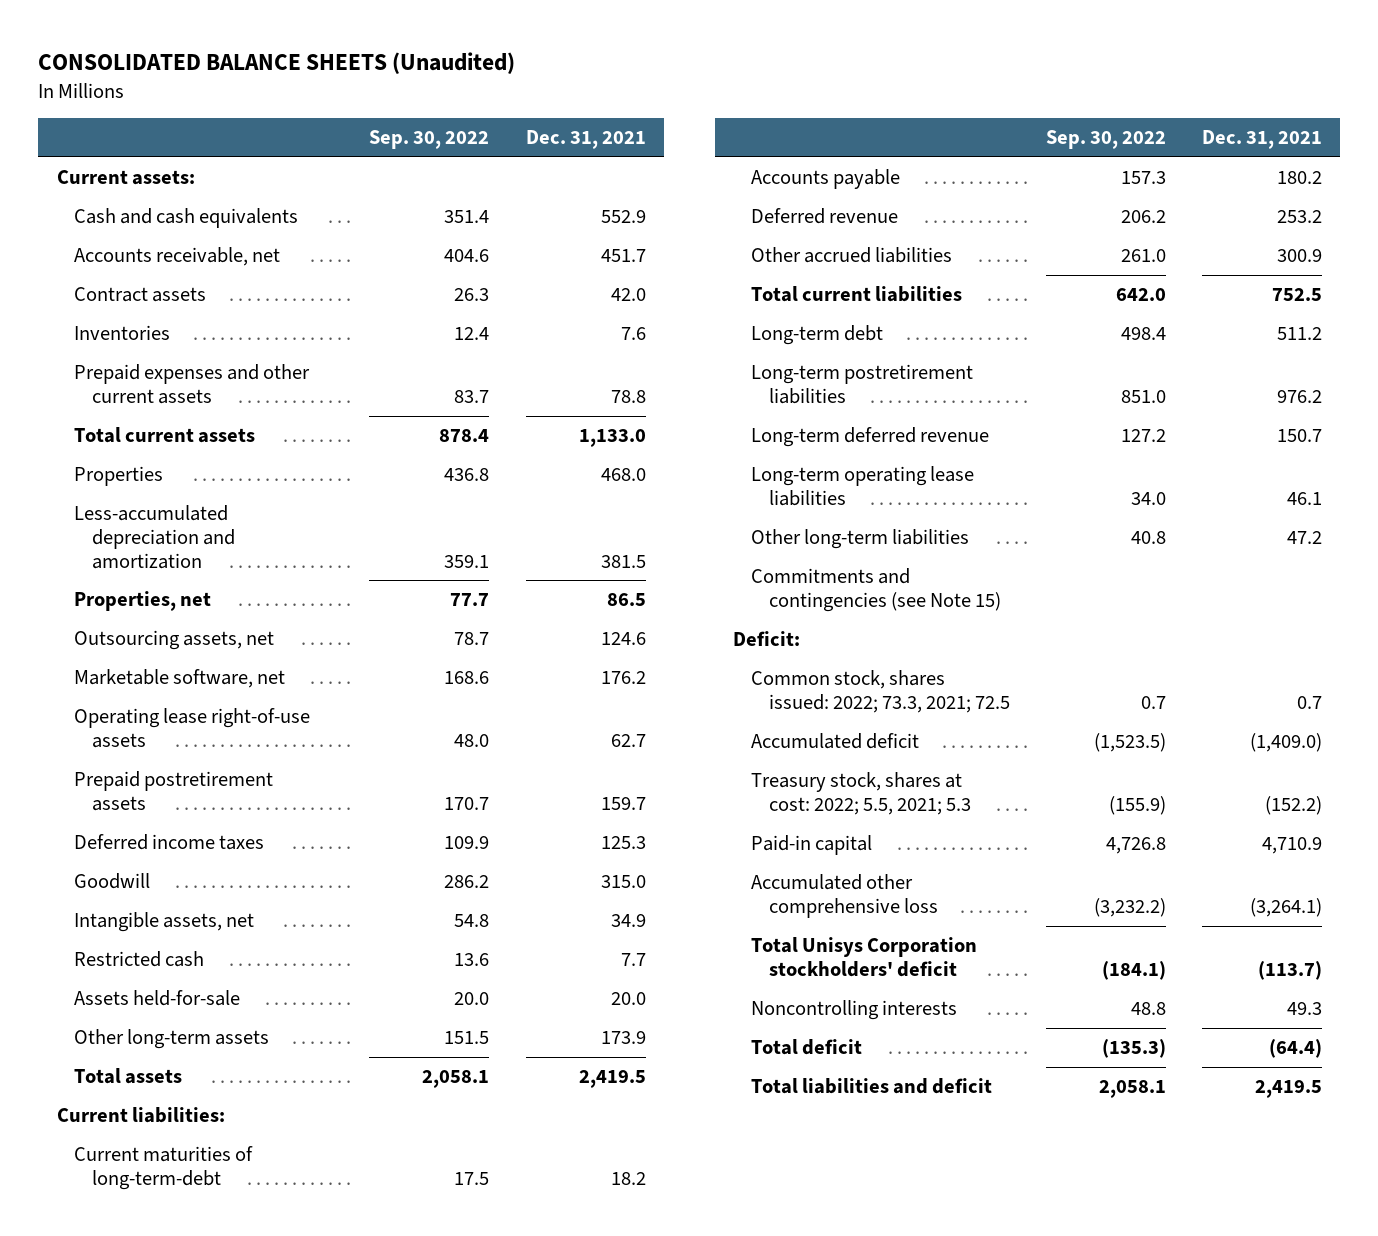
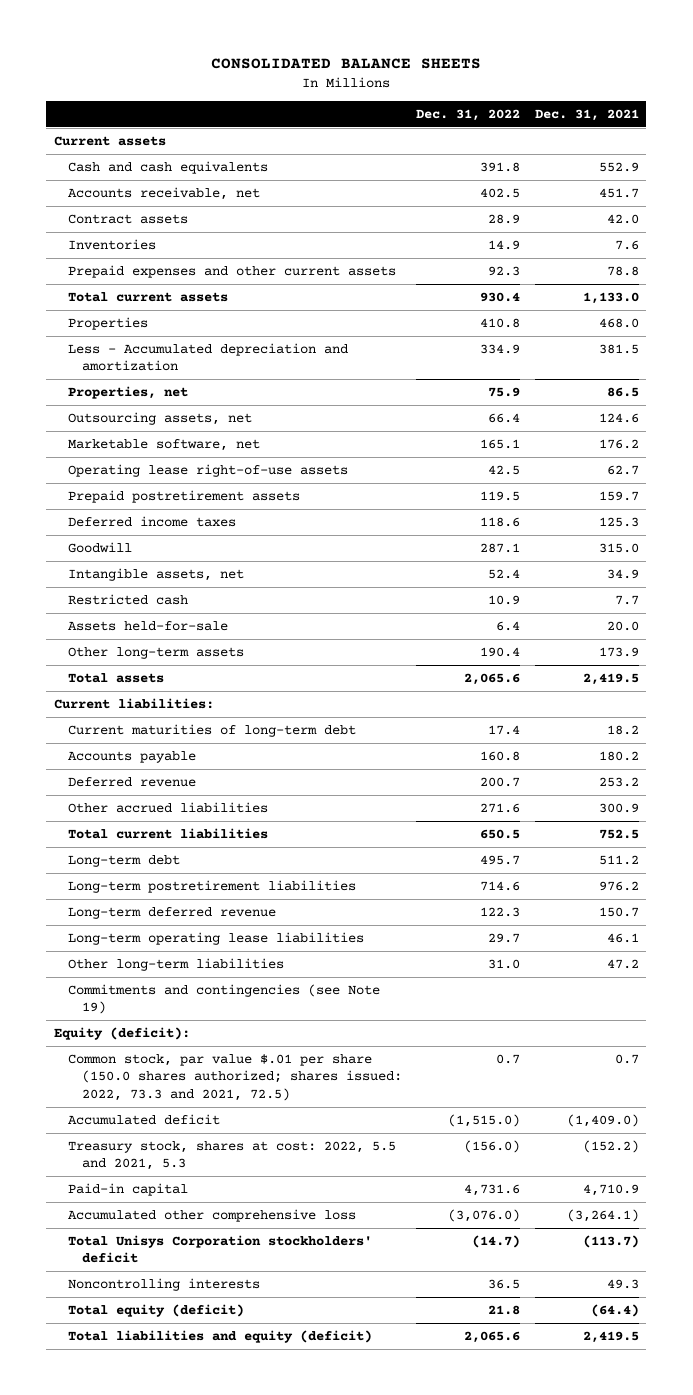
[38,52,516,75] CONSOLIDATED BALANCE SHEETS (Unaudited) -> [211,58,482,70] CONSOLIDATED BALANCE SHEETS
[369,130,490,150] Sep. 30, 2022 -> none
none -> [416,108,521,121] Dec. 31, 2022
[56,170,195,186] Current assets: -> [53,135,166,146] Current assets
[74,505,236,569] Less-accumulated depreciation and amortization -> [67,342,348,372] Less - Accumulated depreciation and amortization
[74,1146,254,1190] Current maturities of long-term-debt -> [67,723,356,737] Current maturities of long-term debt
[750,568,1001,612] Commitments and contingencies (see Note 15) -> [67,983,380,1015] Commitments and contingencies (see Note 19)
[732,631,800,647] Deficit: -> [53,1026,190,1040] Equity (deficit):
[750,670,1010,713] Common stock, shares issued: 2022; 73.3, 2021; 72.5 -> [67,1053,402,1102] Common stock, par value $.01 per share (150.0 shares authorized; shares issued: 2022, 73.3 and 2021, 72.5)
[750,772,971,815] Treasury stock, shares at cost: 2022; 5.5, 2021; 5.3 -> [67,1140,396,1171] Treasury stock, shares at cost: 2022, 5.5 and 2021, 5.3
[750,1039,862,1056] Total deficit -> [67,1303,244,1317] Total equity (deficit)
[750,1078,992,1095] Total liabilities and deficit -> [67,1329,372,1343] Total liabilities and equity (deficit)

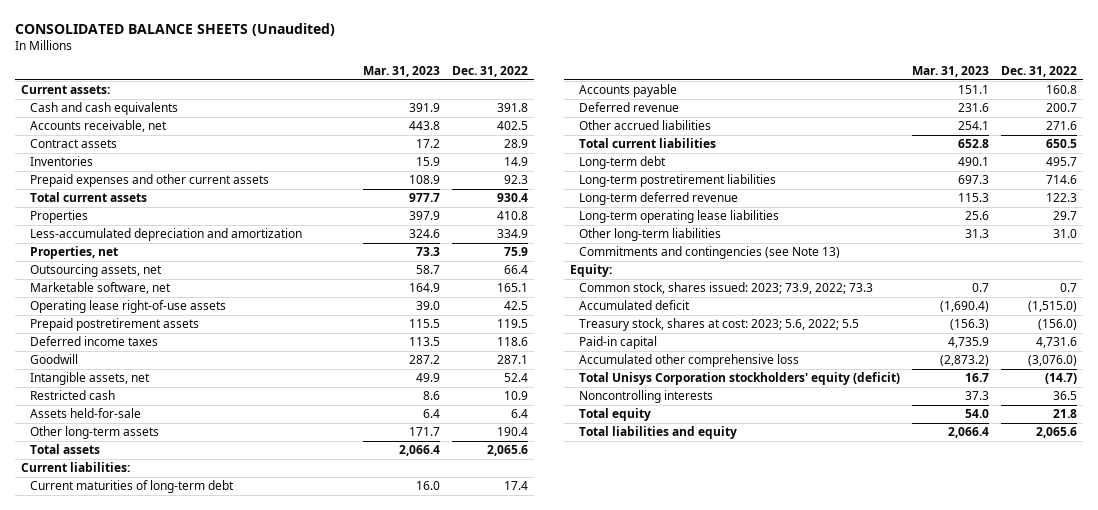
[211,58,482,70] CONSOLIDATED BALANCE SHEETS -> [14,22,335,36] CONSOLIDATED BALANCE SHEETS (Unaudited)
[534,108,639,121] Dec. 31, 2021 -> none
none -> [362,66,440,78] Mar. 31, 2023
[53,135,166,146] Current assets -> [21,85,111,95] Current assets:
[67,342,348,372] Less - Accumulated depreciation and amortization -> [29,228,302,242] Less-accumulated depreciation and amortization
[67,983,380,1015] Commitments and contingencies (see Note 19) -> [578,246,840,260] Commitments and contingencies (see Note 13)
[53,1026,190,1040] Equity (deficit): -> [570,264,613,278] Equity:
[67,1053,402,1102] Common stock, par value $.01 per share (150.0 shares authorized; shares issued: 2022, 73.3 and 2021, 72.5) -> [578,282,873,295] Common stock, shares issued: 2023; 73.9, 2022; 73.3
[67,1140,396,1171] Treasury stock, shares at cost: 2022, 5.5 and 2021, 5.3 -> [578,318,859,332] Treasury stock, shares at cost: 2023; 5.6, 2022; 5.5
[67,1234,372,1264] Total Unisys Corporation stockholders' deficit -> [578,372,900,386] Total Unisys Corporation stockholders' equity (deficit)
[67,1303,244,1317] Total equity (deficit) -> [578,408,651,422] Total equity
[67,1329,372,1343] Total liabilities and equity (deficit) -> [578,426,737,440] Total liabilities and equity

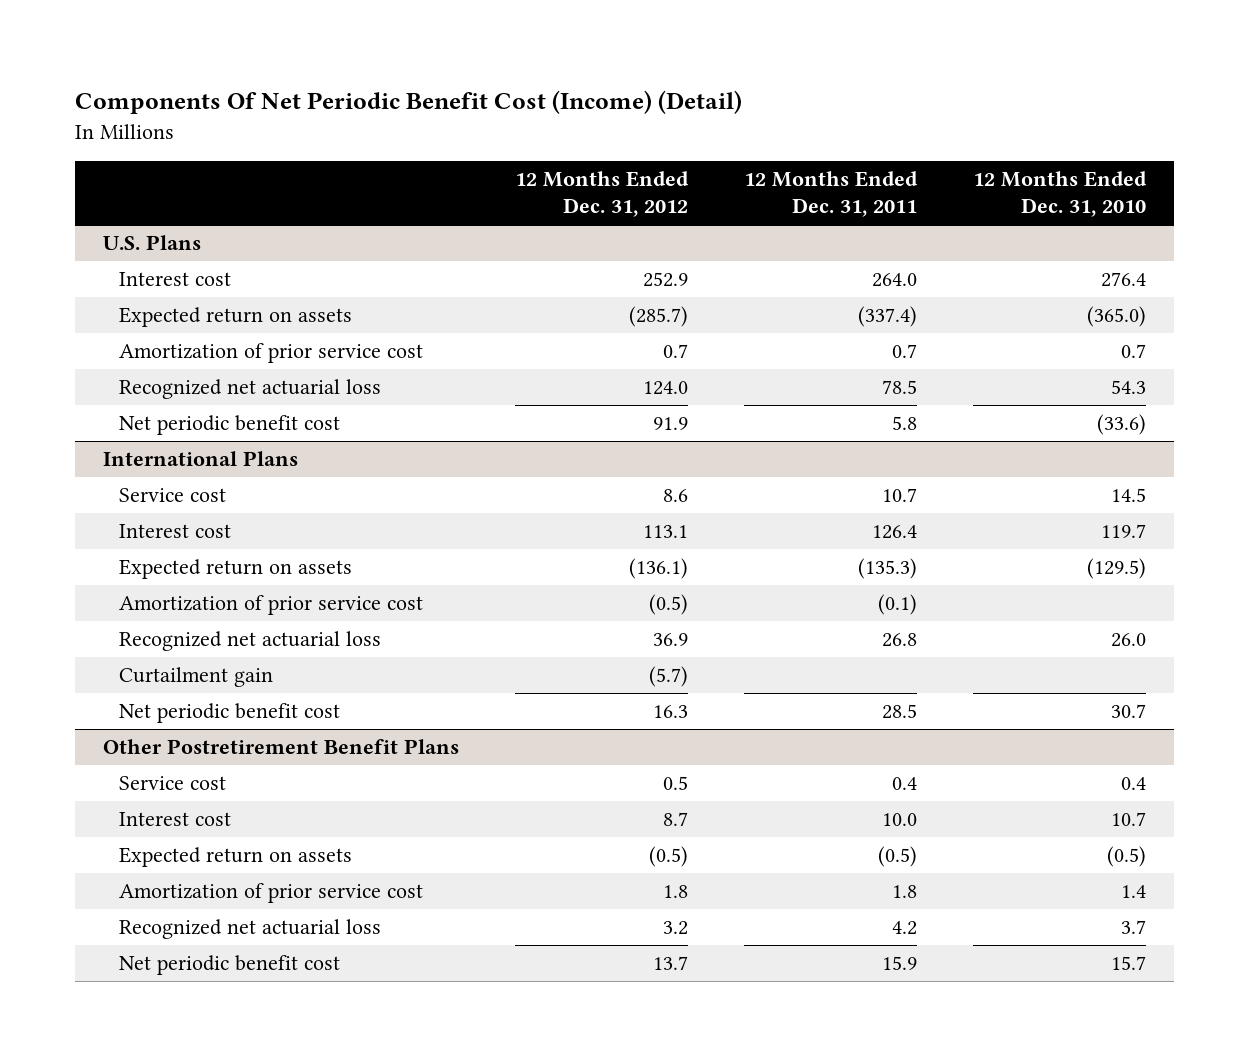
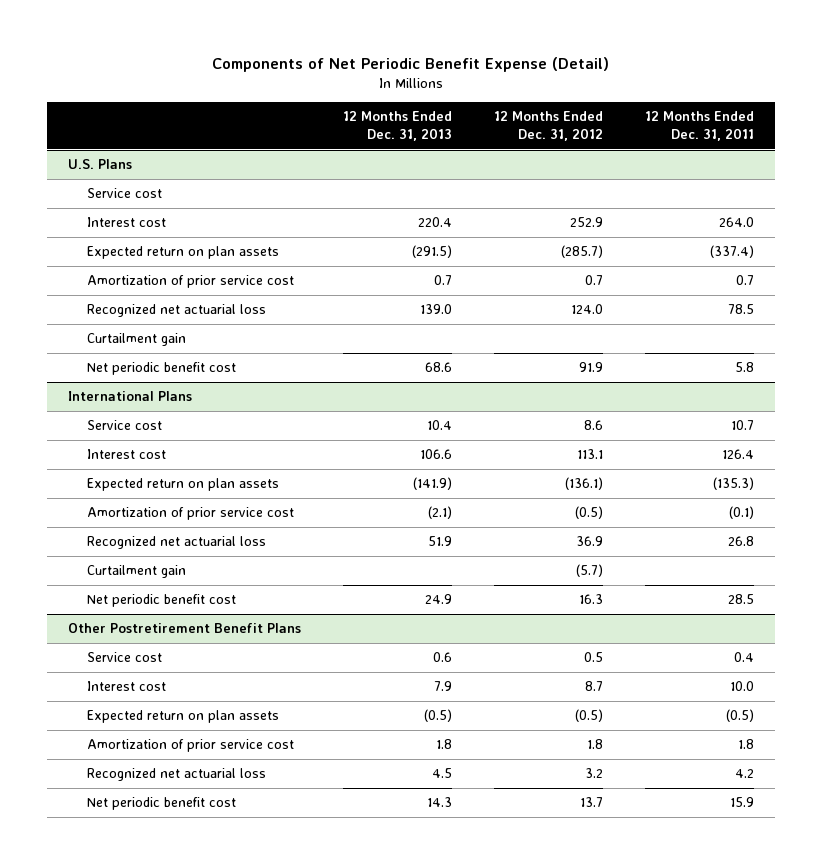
[75,90,743,115] Components Of Net Periodic Benefit Cost (Income) (Detail) -> [212,57,610,73] Components of Net Periodic Benefit Expense (Detail)
[972,170,1147,218] 12 Months Ended Dec. 31, 2010 -> none
none -> [343,111,453,141] 12 Months Ended Dec. 31, 2013
none -> [86,188,162,199] Service cost
[118,307,352,328] Expected return on assets -> [86,246,279,260] Expected return on plan assets
none -> [86,333,186,347] Curtailment gain
[118,559,352,580] Expected return on assets -> [86,478,279,492] Expected return on plan assets
[118,847,352,868] Expected return on assets -> [86,710,279,724] Expected return on plan assets

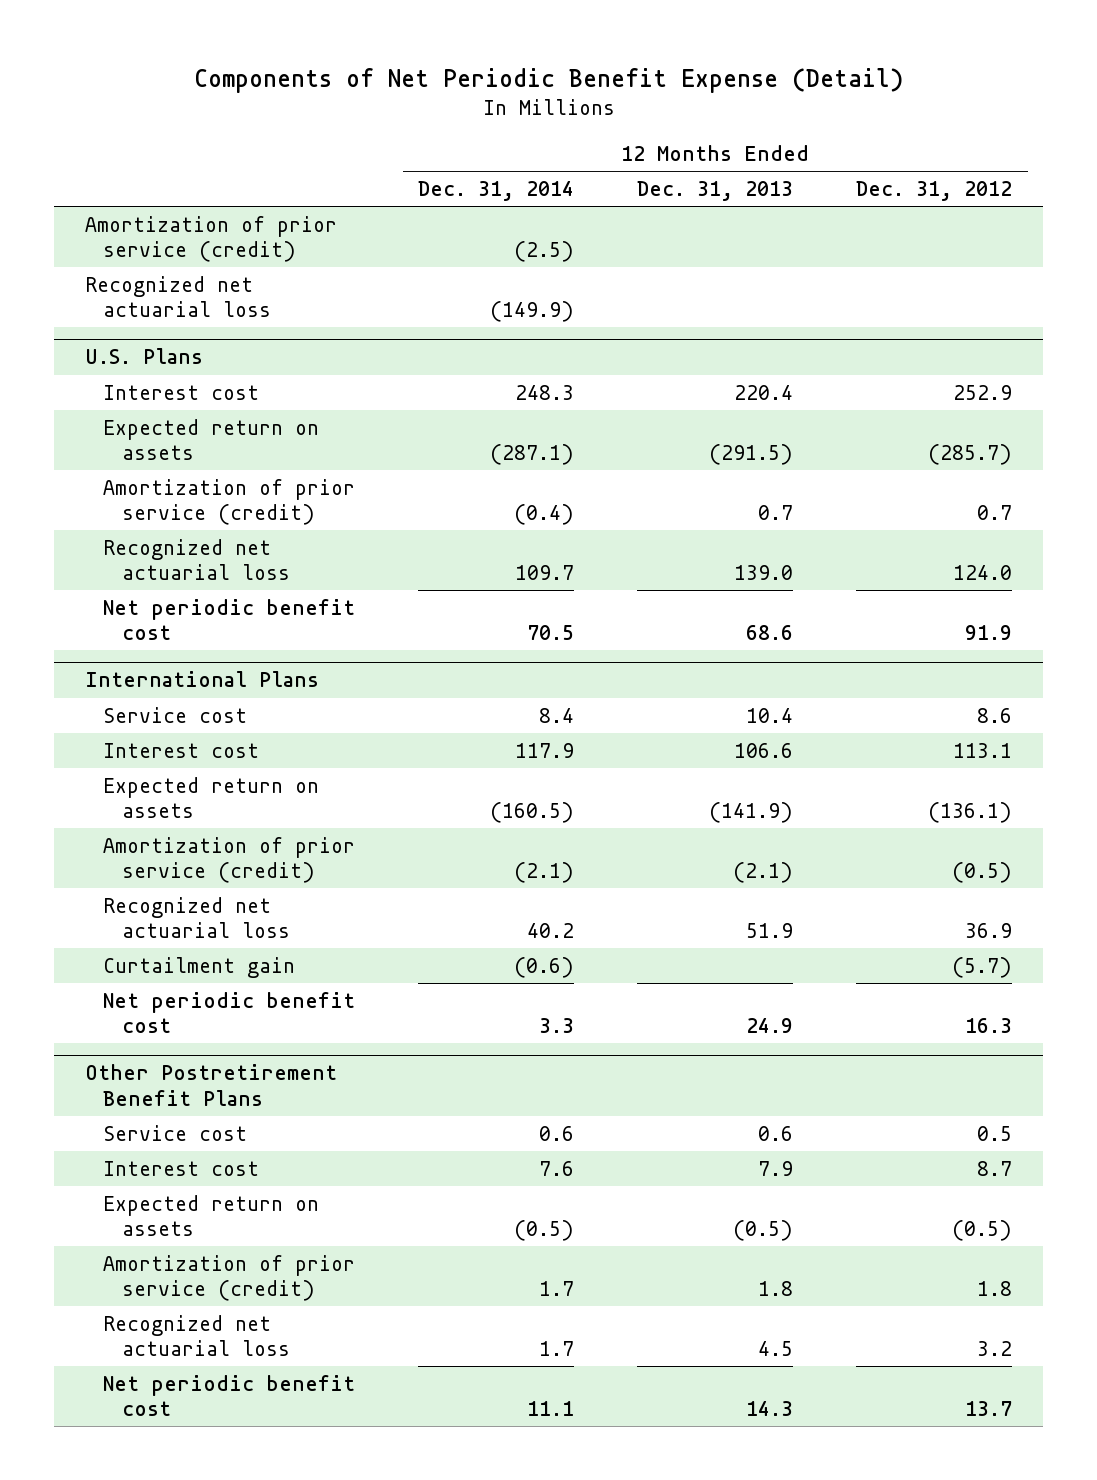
[645,111,755,141] 12 Months Ended Dec. 31, 2011 -> none
none -> [418,181,575,202] Dec. 31, 2014
none -> [85,215,338,263] Amortization of prior service (credit)
none -> [85,275,272,318] Recognized net actuarial loss
[86,188,162,199] Service cost -> none
[86,246,279,260] Expected return on plan assets -> [103,418,320,461] Expected return on assets
[86,275,294,289] Amortization of prior service cost -> [103,478,356,526] Amortization of prior service (credit)
[86,333,186,347] Curtailment gain -> none
[86,478,279,492] Expected return on plan assets -> [103,776,320,819] Expected return on assets
[86,507,294,521] Amortization of prior service cost -> [103,836,356,884] Amortization of prior service (credit)
[86,710,279,724] Expected return on plan assets -> [103,1194,320,1237] Expected return on assets
[86,739,294,753] Amortization of prior service cost -> [103,1254,356,1302] Amortization of prior service (credit)

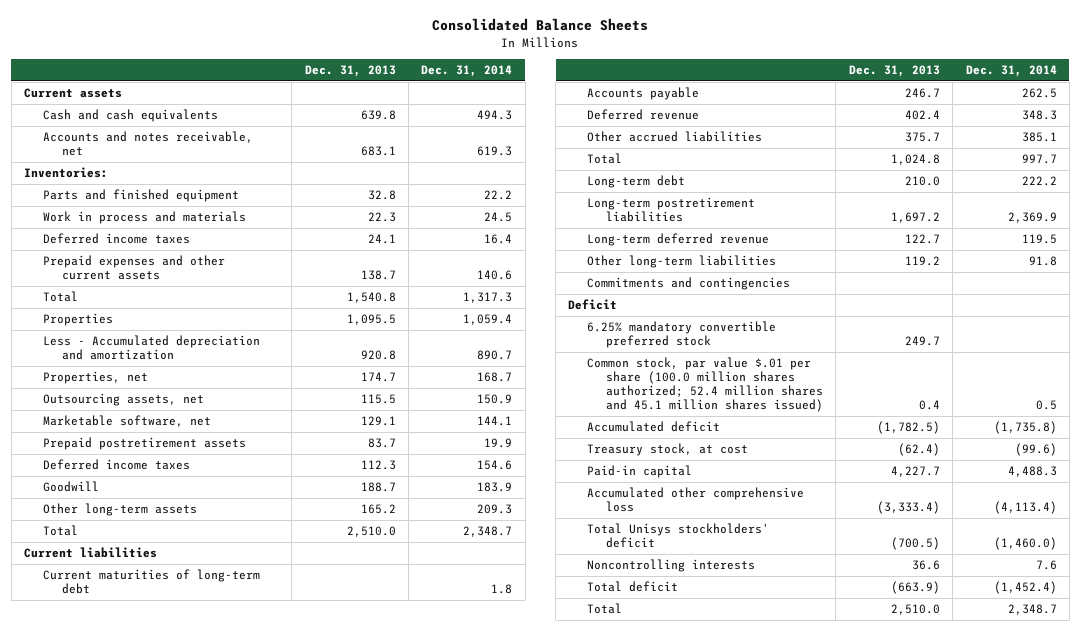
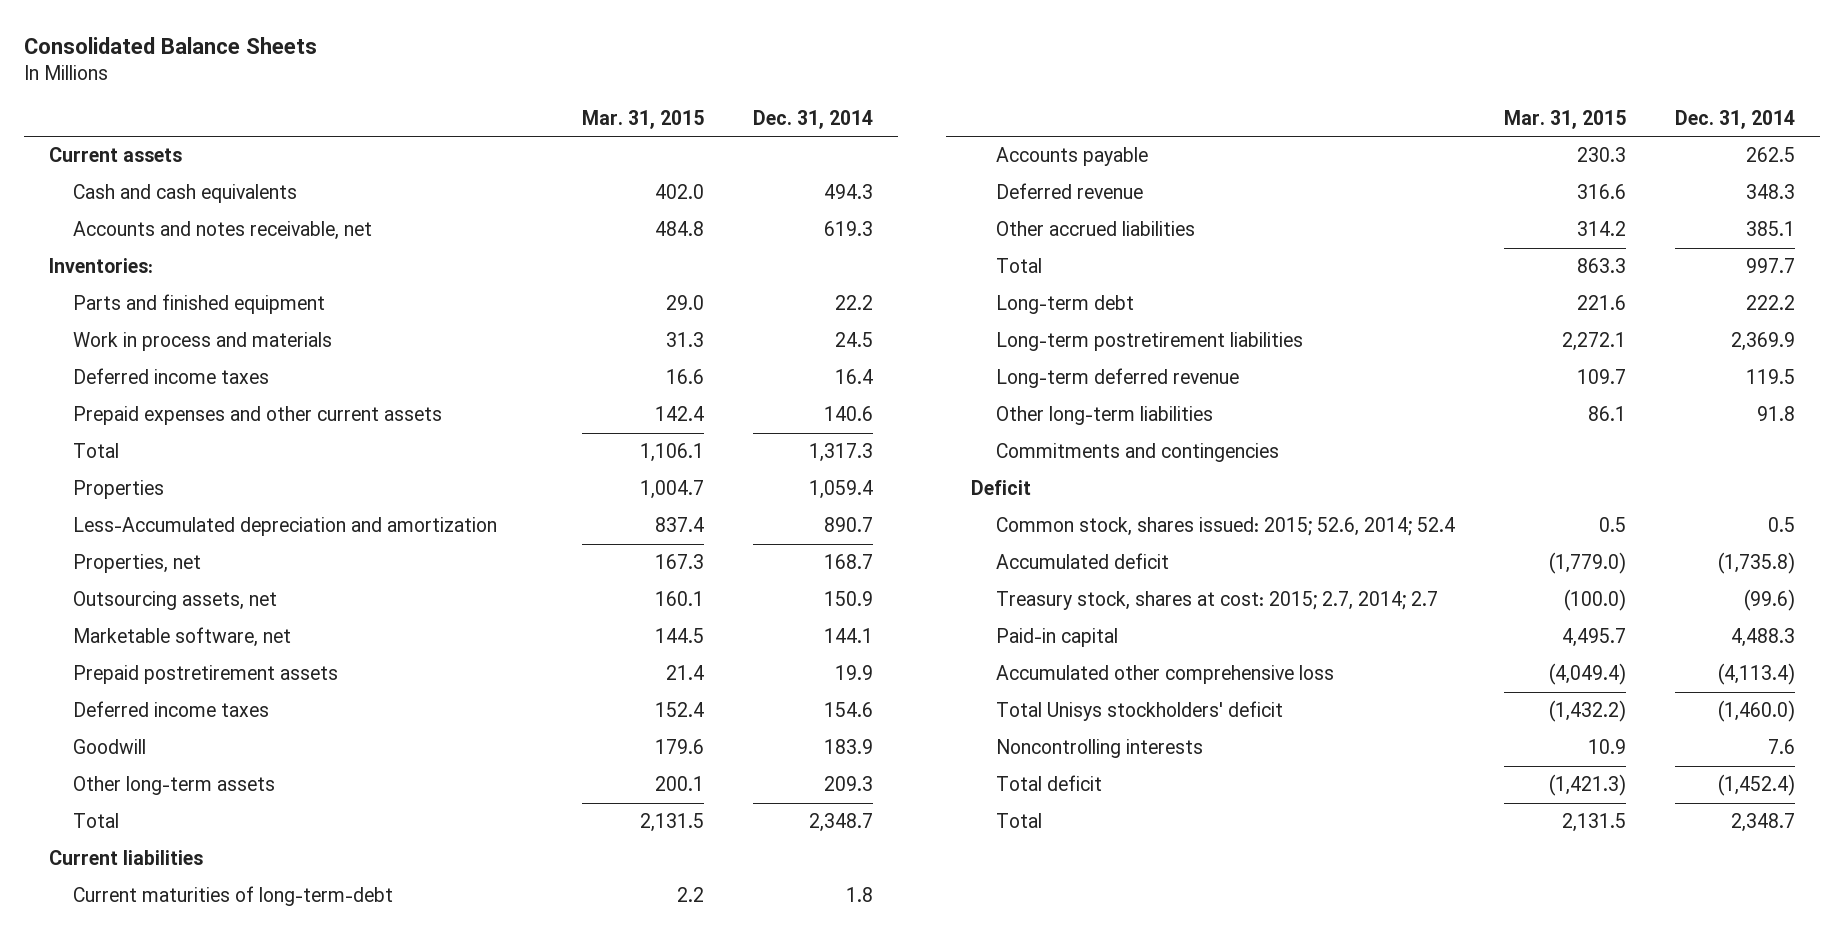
[304,64,396,77] Dec. 31, 2013 -> none
none -> [581,109,704,129] Mar. 31, 2015
[43,335,261,361] Less - Accumulated depreciation and amortization -> [73,517,498,537] Less-Accumulated depreciation and amortization
[43,569,261,595] Current maturities of long-term debt -> [73,886,394,907] Current maturities of long-term-debt
[587,321,777,349] 6.25% mandatory convertible preferred stock -> none
[587,357,824,413] Common stock, par value $.01 per share (100.0 million shares authorized; 52.4 million shares and 45.1 million shares issued) -> [995,517,1455,537] Common stock, shares issued: 2015; 52.6, 2014; 52.4
[587,443,749,457] Treasury stock, at cost -> [995,591,1438,611] Treasury stock, shares at cost: 2015; 2.7, 2014; 2.7

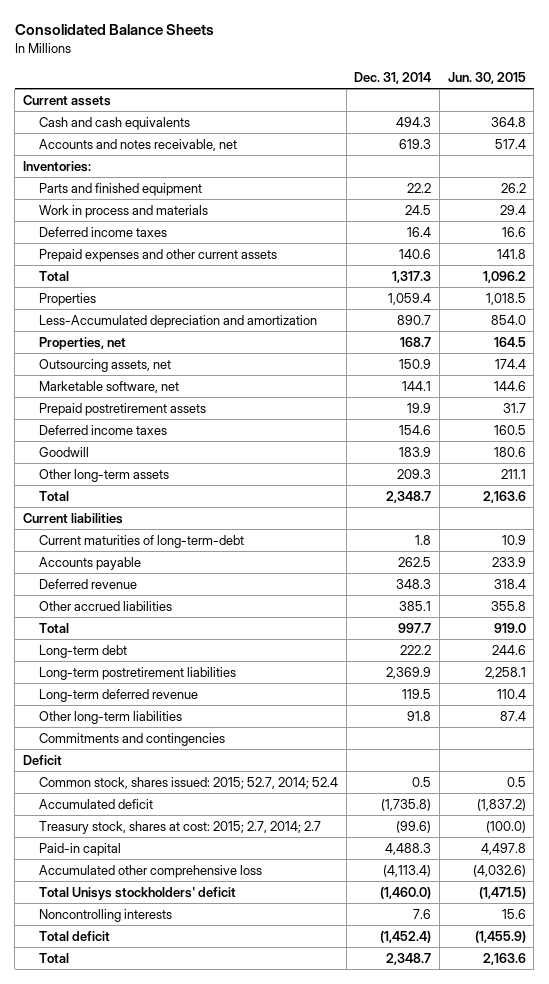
[581,109,704,129] Mar. 31, 2015 -> none
none -> [447,71,526,84] Jun. 30, 2015
[995,517,1455,537] Common stock, shares issued: 2015; 52.6, 2014; 52.4 -> [39,776,339,789] Common stock, shares issued: 2015; 52.7, 2014; 52.4

